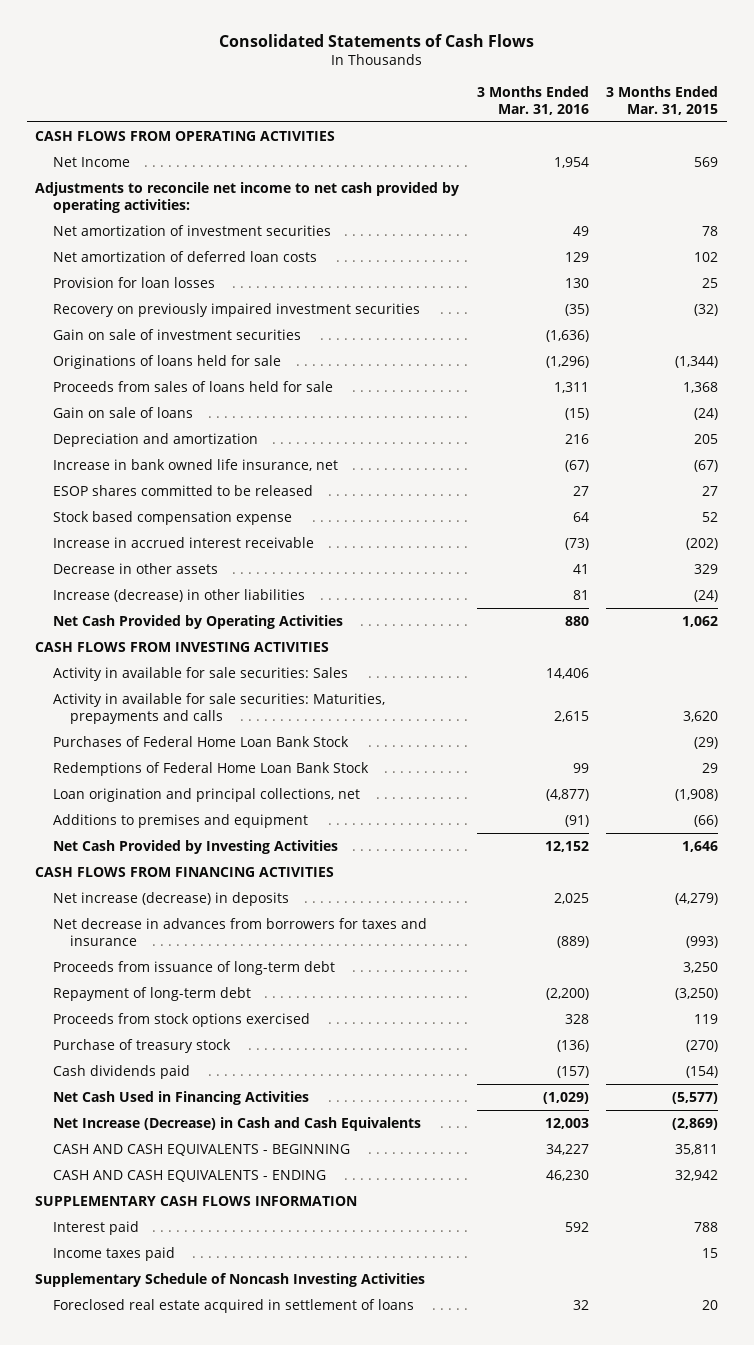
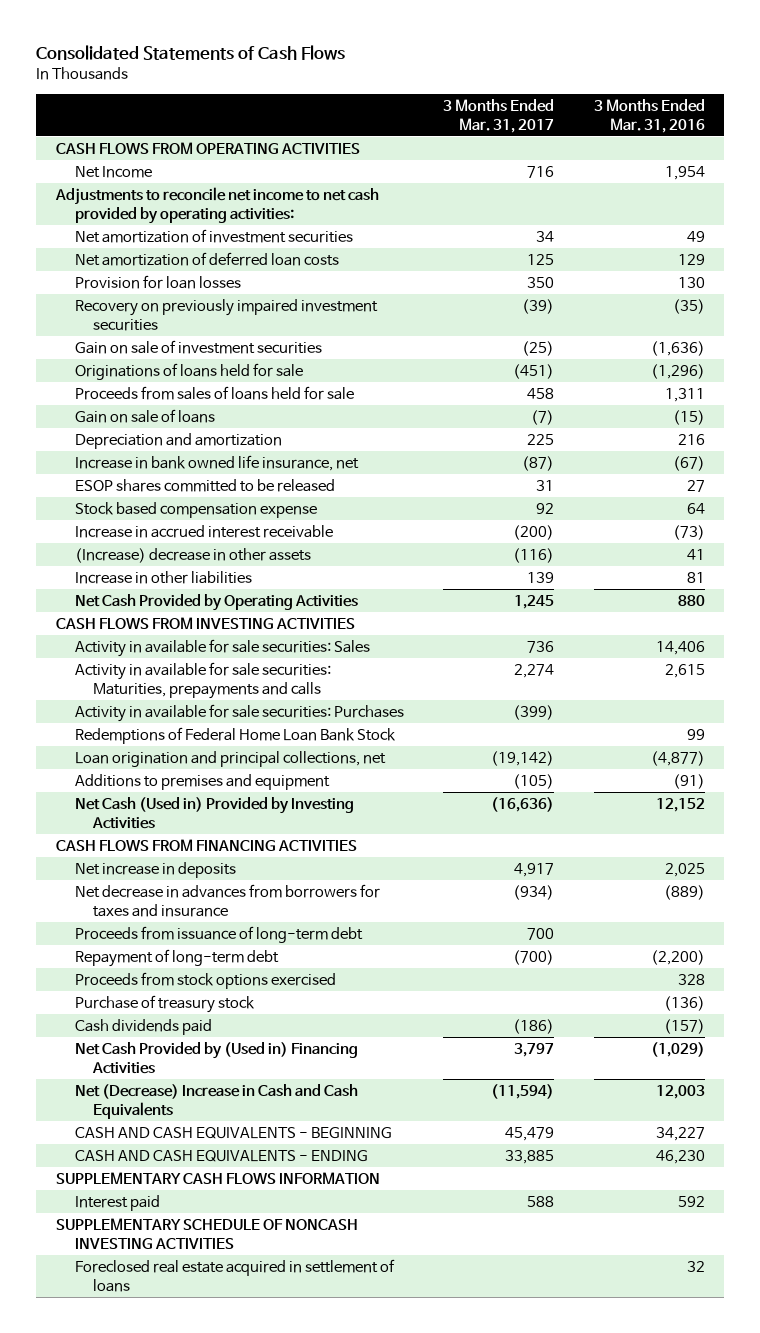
[606,85,719,115] 3 Months Ended Mar. 31, 2015 -> none
none -> [443,98,555,133] 3 Months Ended Mar. 31, 2017
[52,562,218,574] Decrease in other assets -> [74,547,311,563] (Increase) decrease in other assets
[52,588,305,602] Increase (decrease) in other liabilities -> [74,570,252,584] Increase in other liabilities
[52,735,349,747] Purchases of Federal Home Loan Bank Stock -> none
none -> [74,703,404,722] Activity in available for sale securities: Purchases
[52,839,338,854] Net Cash Provided by Investing Activities -> [74,796,354,830] Net Cash (Used in) Provided by Investing Activities
[52,891,289,906] Net increase (decrease) in deposits -> [74,861,236,878] Net increase in deposits
[52,1090,309,1105] Net Cash Used in Financing Activities -> [74,1041,358,1075] Net Cash Provided by (Used in) Financing Activities
[52,1116,421,1131] Net Increase (Decrease) in Cash and Cash Equivalents -> [74,1083,358,1120] Net (Decrease) Increase in Cash and Cash Equivalents
[52,1246,175,1261] Income taxes paid -> none
[35,1272,426,1287] Supplementary Schedule of Noncash Investing Activities -> [55,1217,358,1250] SUPPLEMENTARY SCHEDULE OF NONCASH INVESTING ACTIVITIES

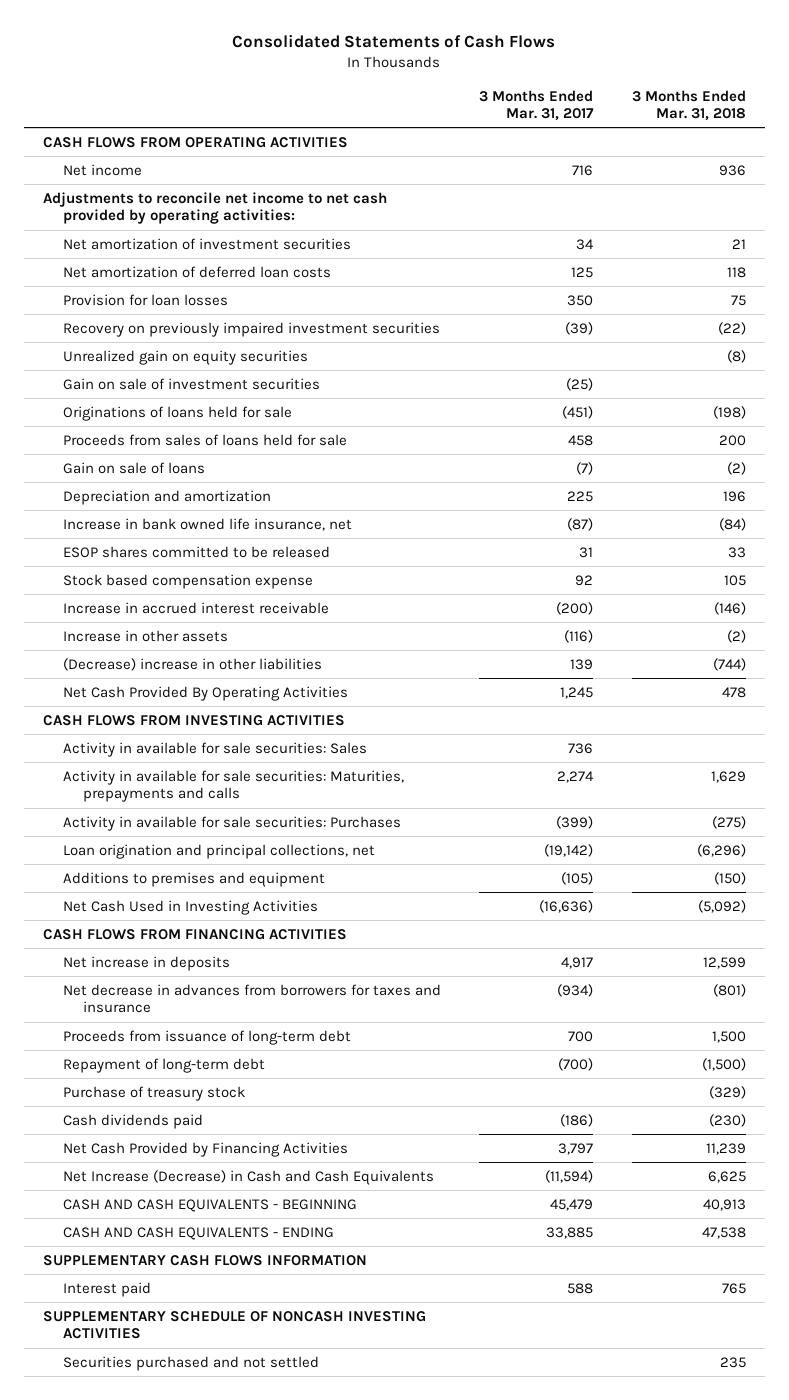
[593,98,705,133] 3 Months Ended Mar. 31, 2016 -> none
none -> [631,89,746,121] 3 Months Ended Mar. 31, 2018
[74,165,152,178] Net Income -> [63,163,143,176] Net income
none -> [63,349,309,365] Unrealized gain on equity securities
[74,547,311,563] (Increase) decrease in other assets -> [63,629,229,642] Increase in other assets
[74,570,252,584] Increase in other liabilities -> [63,657,323,671] (Decrease) increase in other liabilities
[74,593,358,611] Net Cash Provided by Operating Activities -> [63,685,349,701] Net Cash Provided By Operating Activities
[74,726,396,744] Redemptions of Federal Home Loan Bank Stock -> none
[74,796,354,830] Net Cash (Used in) Provided by Investing Activities -> [63,899,319,915] Net Cash Used in Investing Activities
[74,971,336,989] Proceeds from stock options exercised -> none
[74,1041,358,1075] Net Cash Provided by (Used in) Financing Activities -> [63,1141,349,1157] Net Cash Provided by Financing Activities
[74,1083,358,1120] Net (Decrease) Increase in Cash and Cash Equivalents -> [63,1169,435,1185] Net Increase (Decrease) in Cash and Cash Equivalents
[74,1258,395,1293] Foreclosed real estate acquired in settlement of loans -> none
none -> [63,1355,320,1371] Securities purchased and not settled

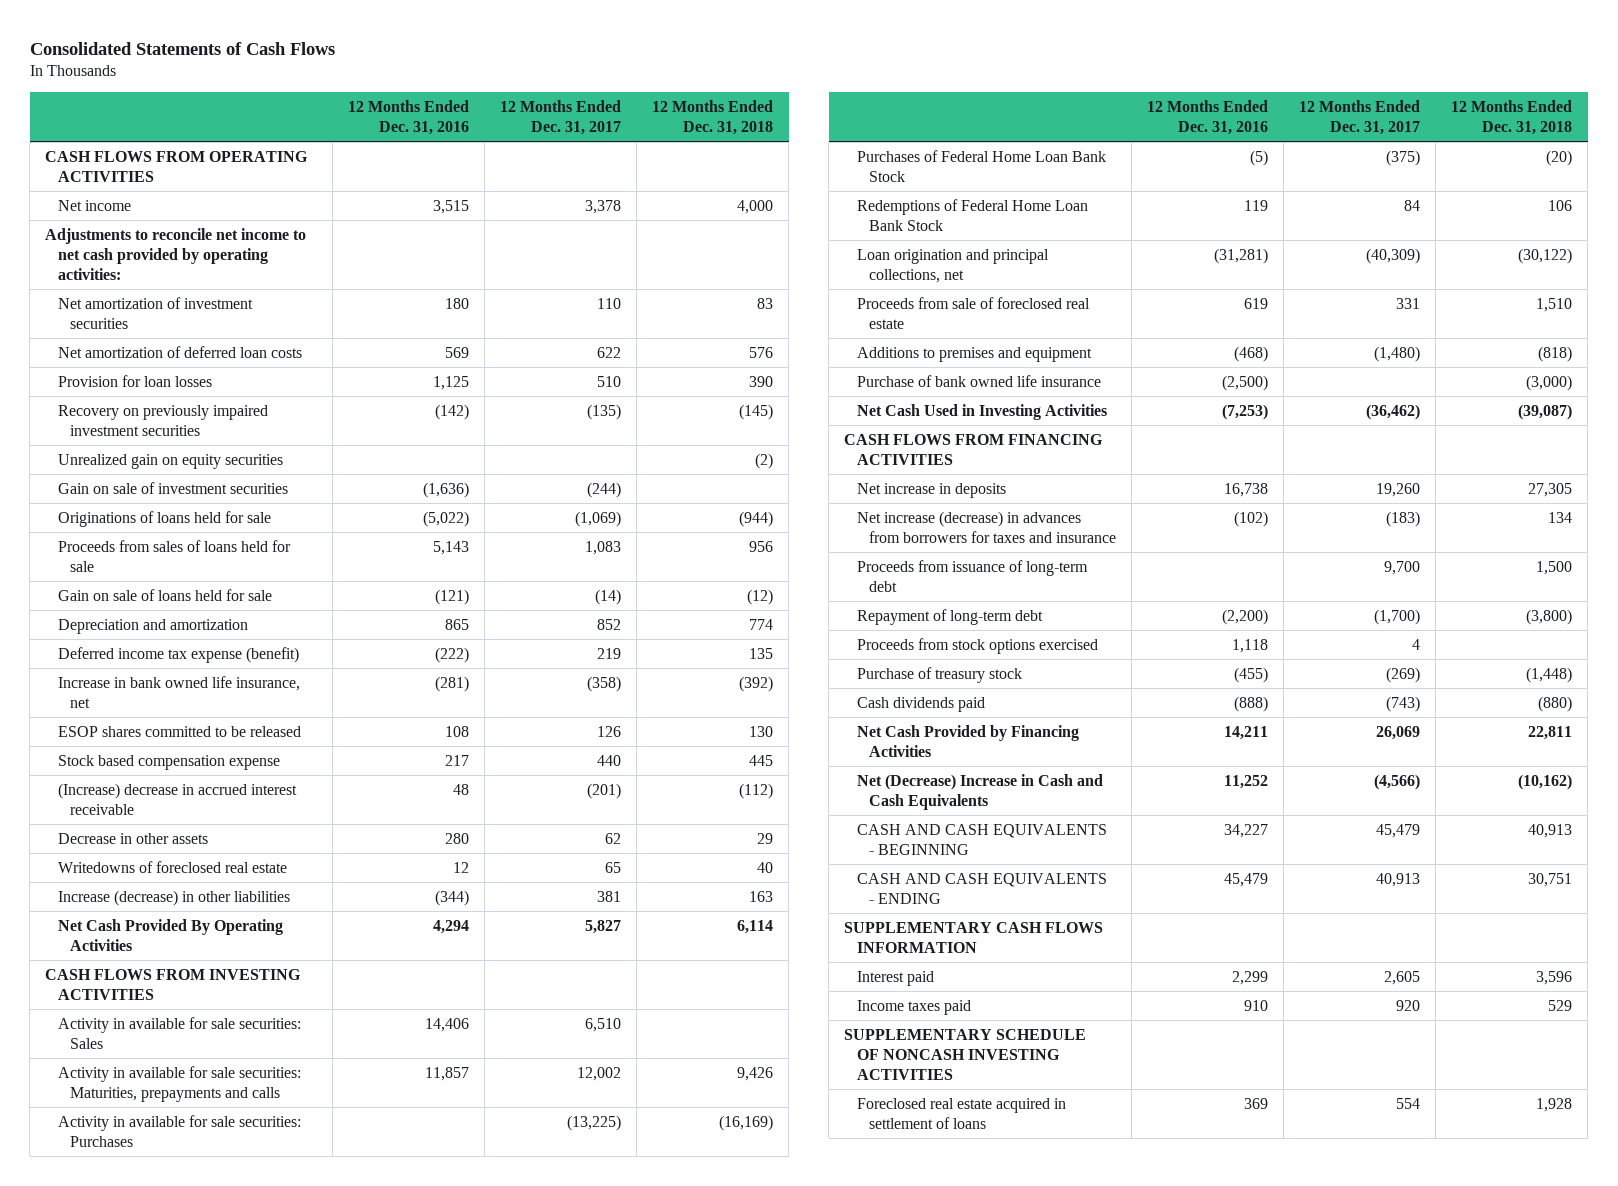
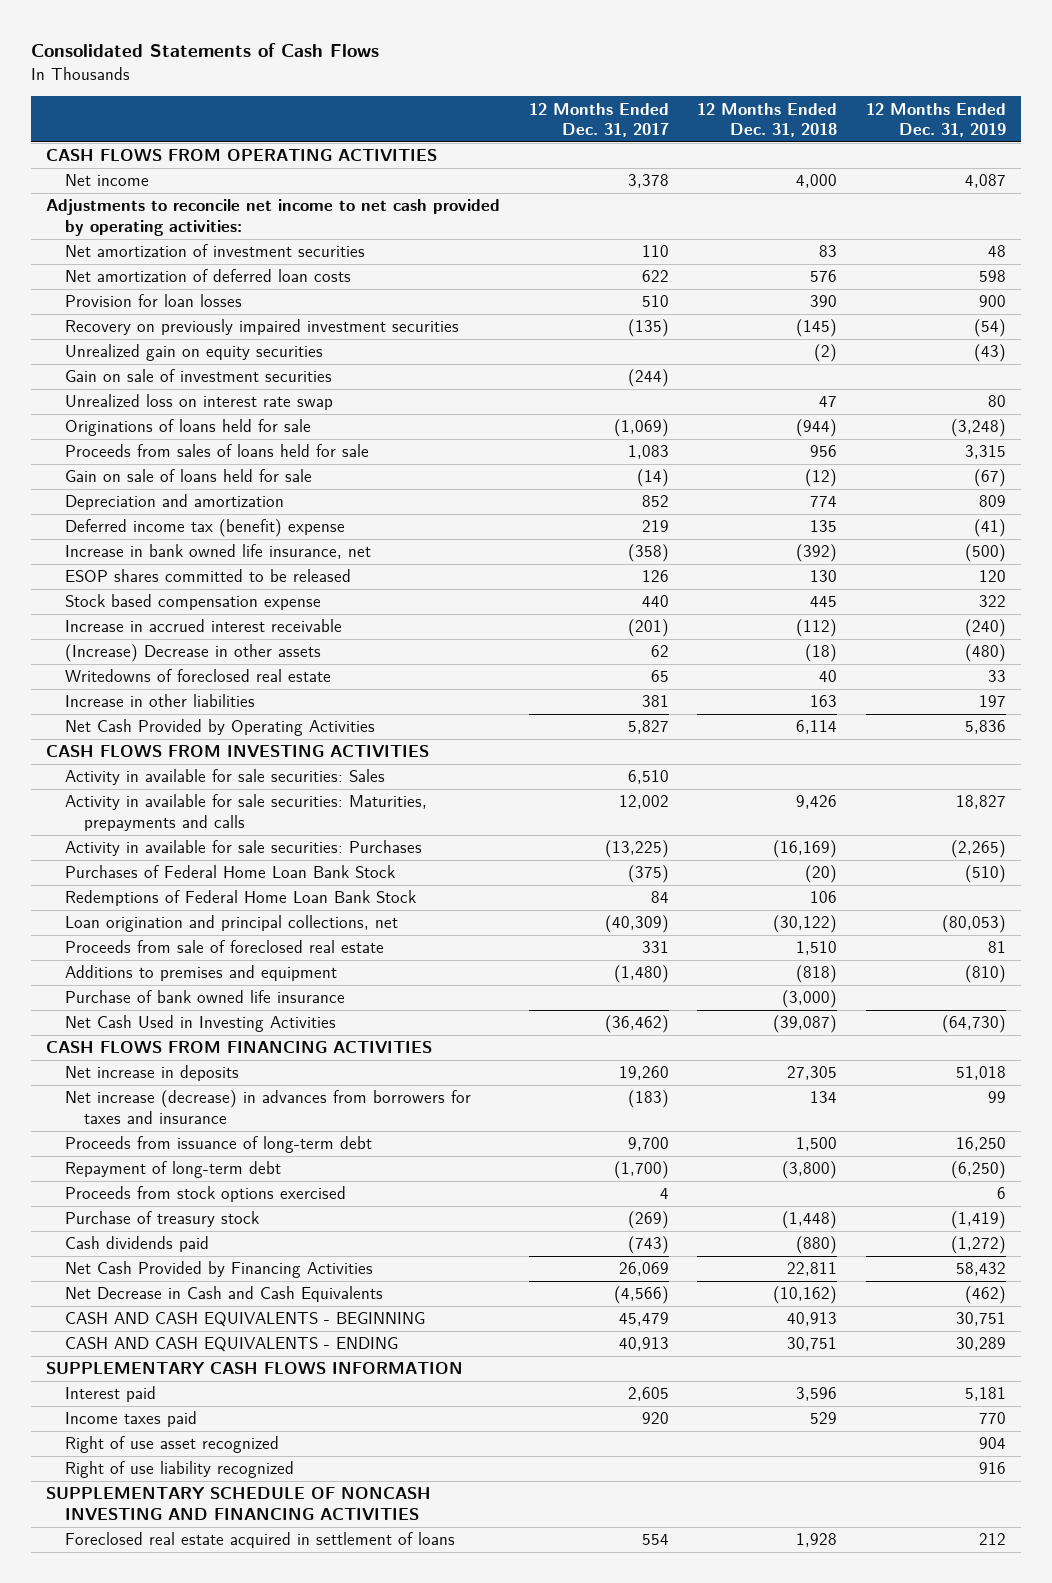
[348,99,470,136] 12 Months Ended Dec. 31, 2016 -> none
none -> [866,102,1007,138] 12 Months Ended Dec. 31, 2019
none -> [64,394,333,411] Unrealized loss on interest rate swap
[57,646,299,663] Deferred income tax expense (benefit) -> [64,519,345,538] Deferred income tax (benefit) expense
[57,782,297,815] (Increase) decrease in accrued interest receivable -> [64,619,342,633] Increase in accrued interest receivable
[57,832,208,844] Decrease in other assets -> [64,644,321,663] (Increase) Decrease in other assets
[757,832,774,844] 29 -> [805,644,838,663] (18)
[57,889,290,906] Increase (decrease) in other liabilities -> [64,694,255,708] Increase in other liabilities
[57,918,283,951] Net Cash Provided By Operating Activities -> [64,719,375,737] Net Cash Provided by Operating Activities
[856,773,1103,810] Net (Decrease) Increase in Cash and Cash Equivalents -> [64,1286,383,1303] Net Decrease in Cash and Cash Equivalents
none -> [64,1436,279,1454] Right of use asset recognized
none -> [64,1461,294,1479] Right of use liability recognized
[844,1028,1087,1081] SUPPLEMENTARY SCHEDULE OF NONCASH INVESTING ACTIVITIES -> [45,1487,431,1521] SUPPLEMENTARY SCHEDULE OF NONCASH INVESTING AND FINANCING ACTIVITIES

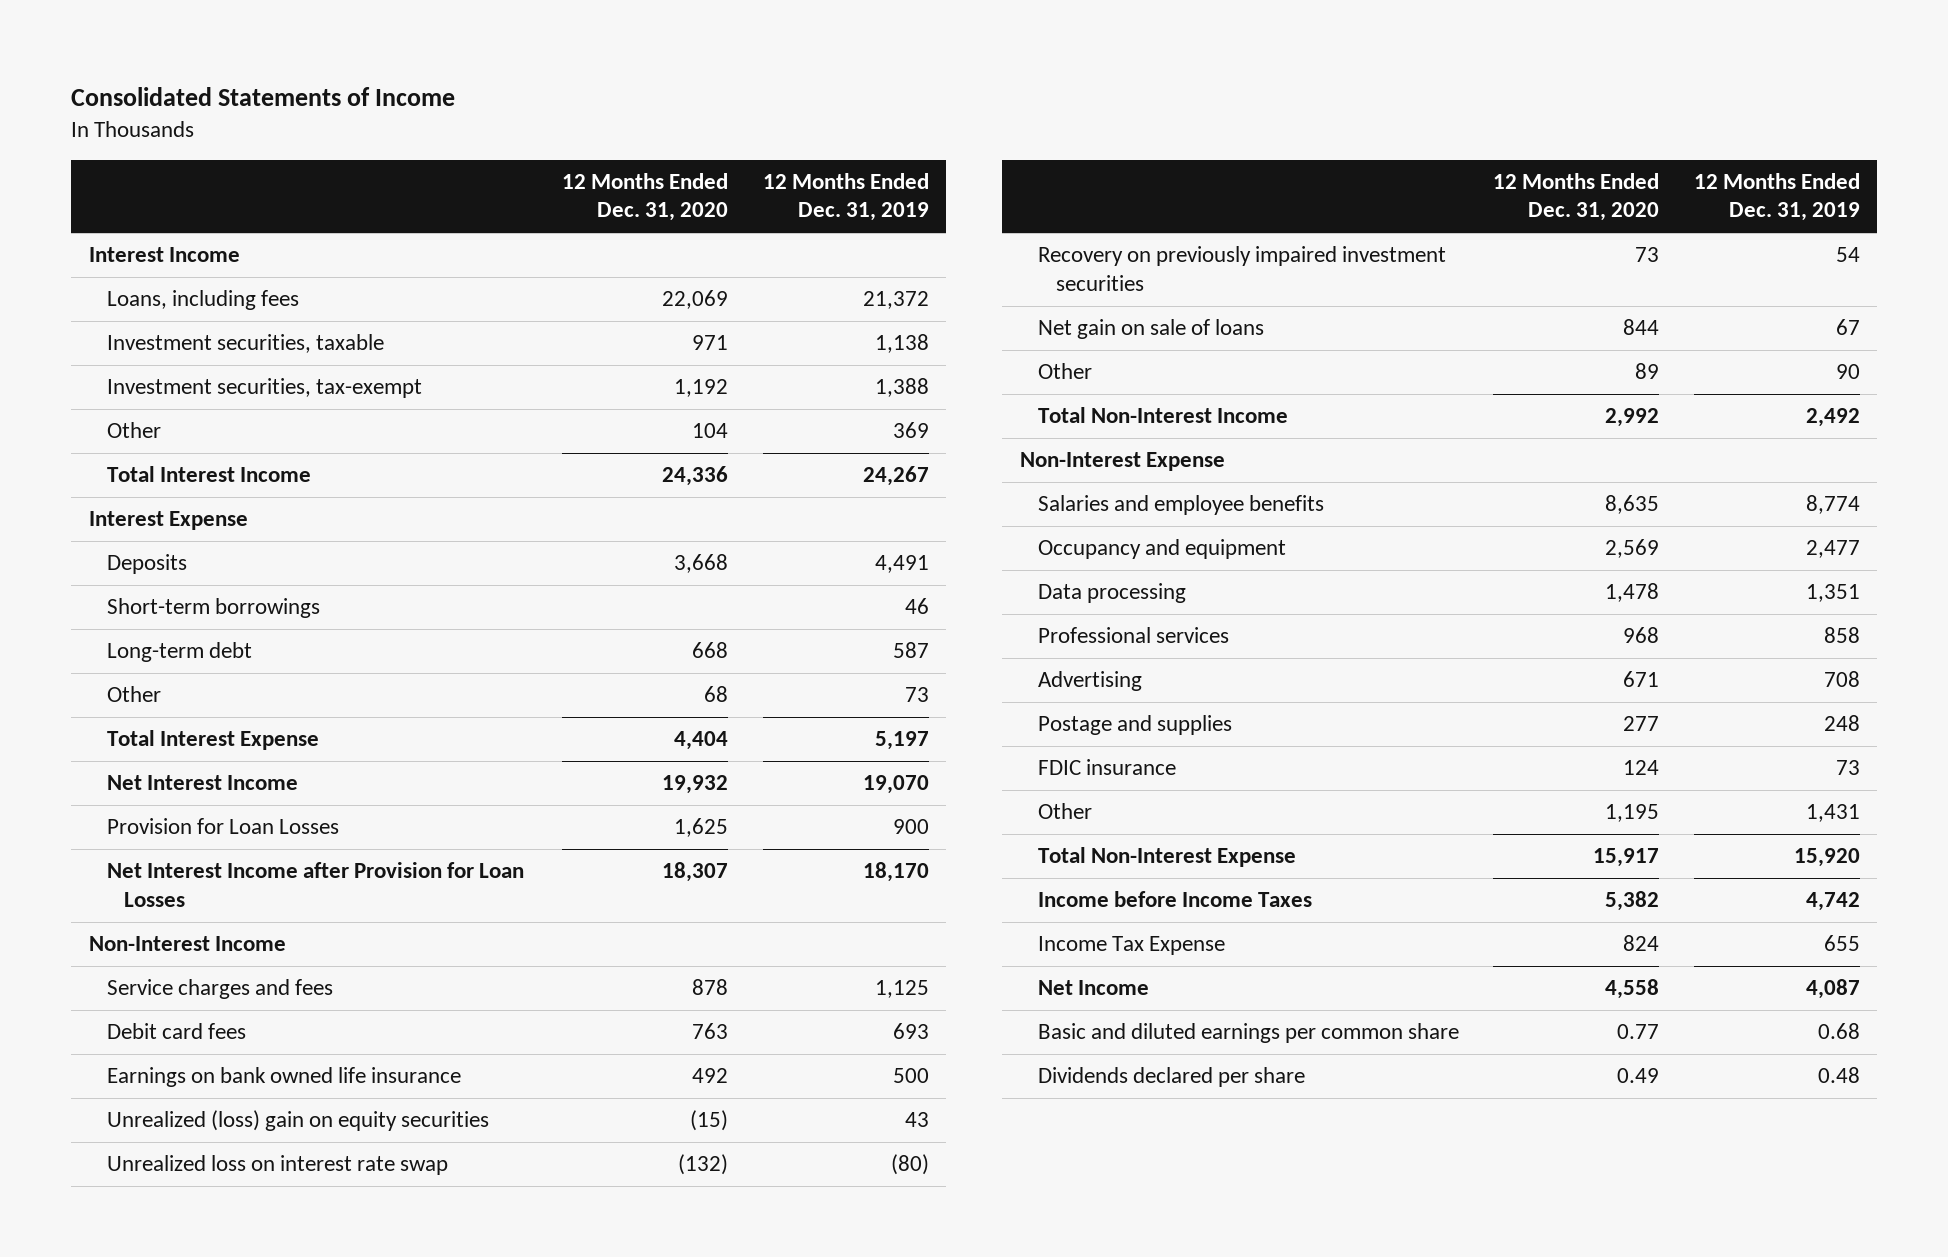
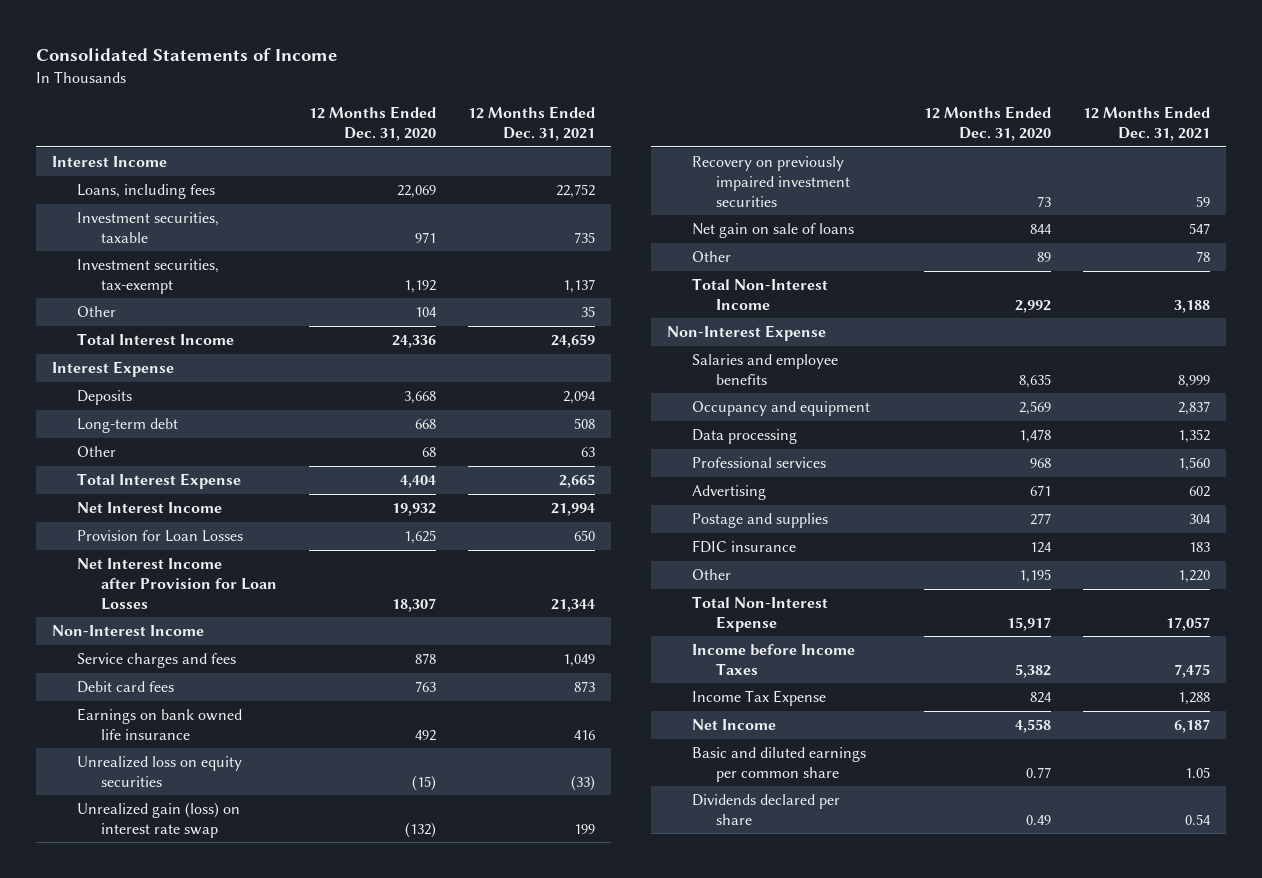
[762,172,929,222] 12 Months Ended Dec. 31, 2019 -> none
none -> [468,106,596,141] 12 Months Ended Dec. 31, 2021
[106,598,320,619] Short-term borrowings -> none
[106,1110,489,1132] Unrealized (loss) gain on equity securities -> [76,756,242,787] Unrealized loss on equity securities
[106,1155,448,1176] Unrealized loss on interest rate swap -> [76,802,240,838] Unrealized gain (loss) on interest rate swap

